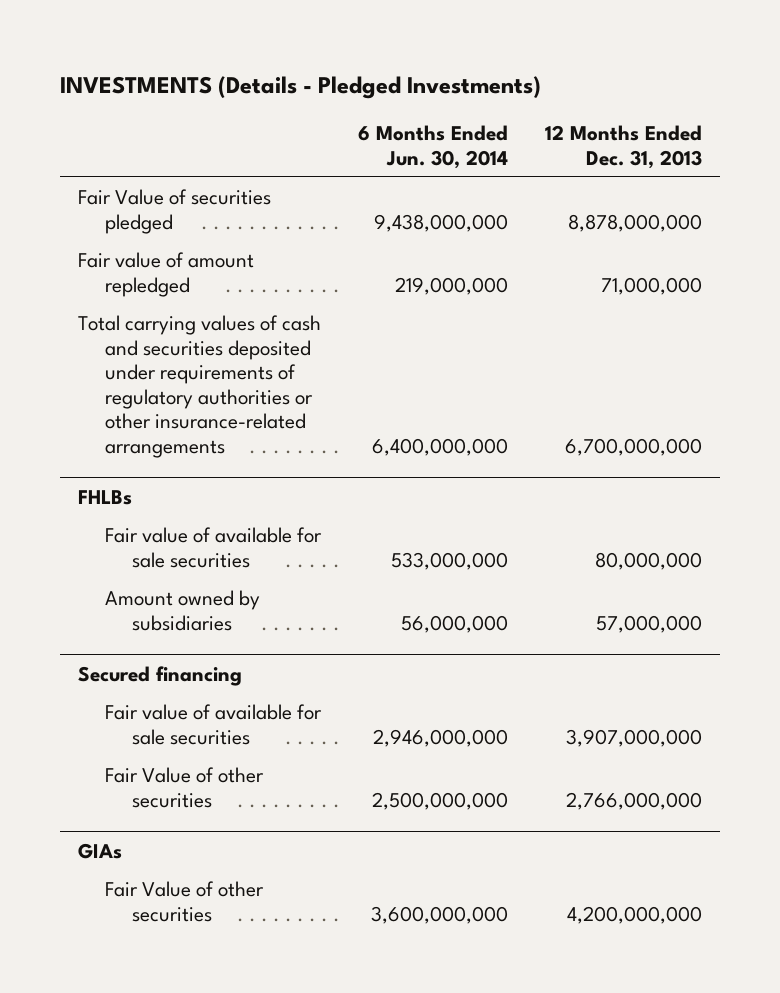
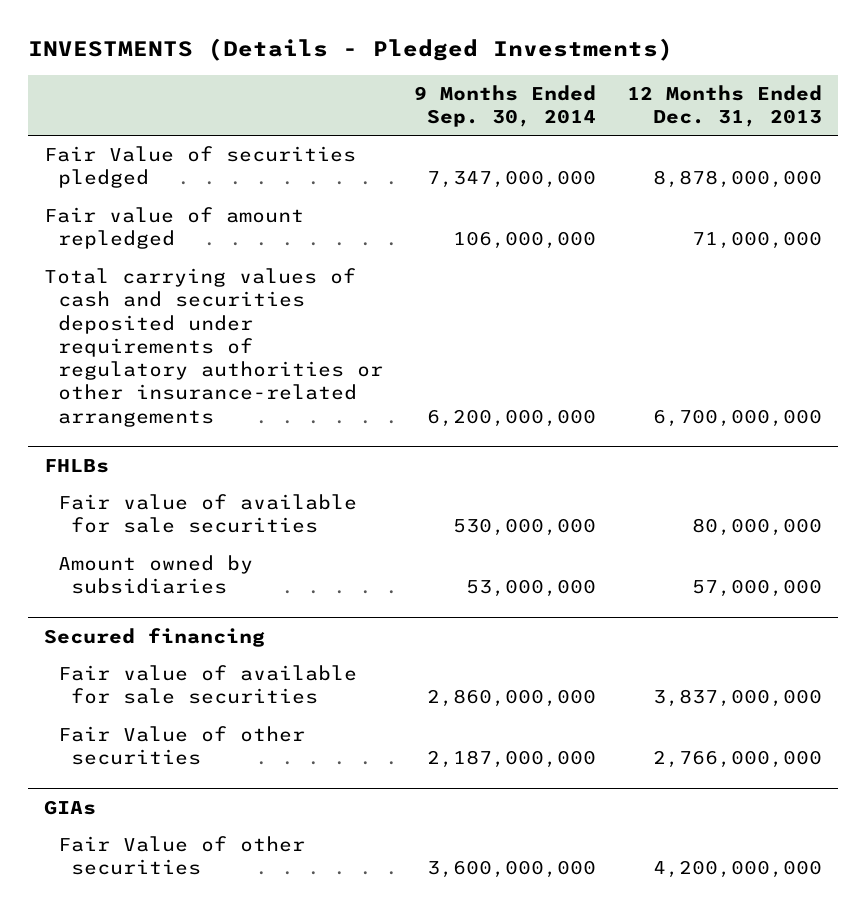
[358,125,509,169] 6 Months Ended Jun. 30, 2014 -> none
none -> [413,84,596,128] 9 Months Ended Sep. 30, 2014
[565,728,702,747] 3,907,000,000 -> [653,689,823,708] 3,837,000,000

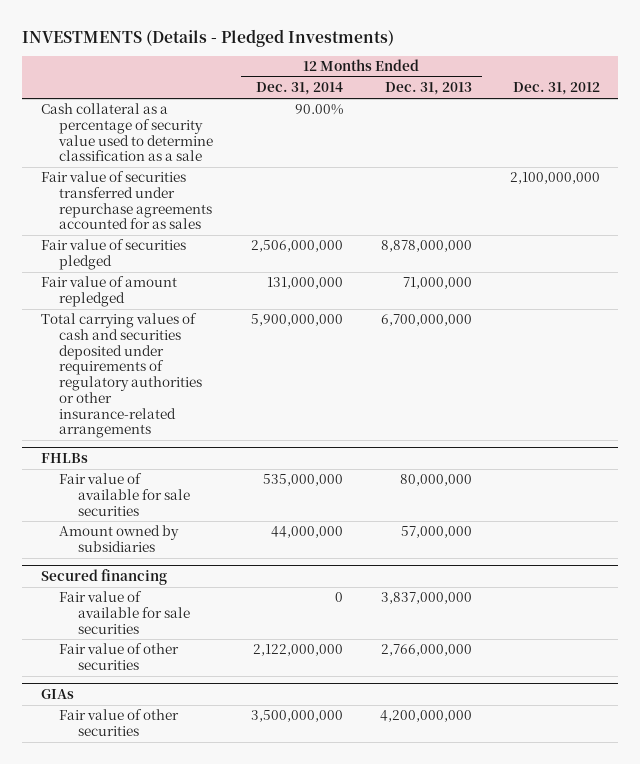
[413,84,596,128] 9 Months Ended Sep. 30, 2014 -> none
none -> [255,82,343,96] Dec. 31, 2014
none -> [512,82,600,96] Dec. 31, 2012
none -> [40,103,214,162] Cash collateral as a percentage of security value used to determine classification as a sale
none -> [40,171,213,230] Fair value of securities transferred under repurchase agreements accounted for as sales
[43,146,356,189] Fair Value of securities pledged -> [40,239,186,271] Fair value of securities pledged
[57,726,305,766] Fair Value of other securities -> [59,643,180,671] Fair value of other securities
[57,836,305,876] Fair Value of other securities -> [59,709,180,737] Fair value of other securities

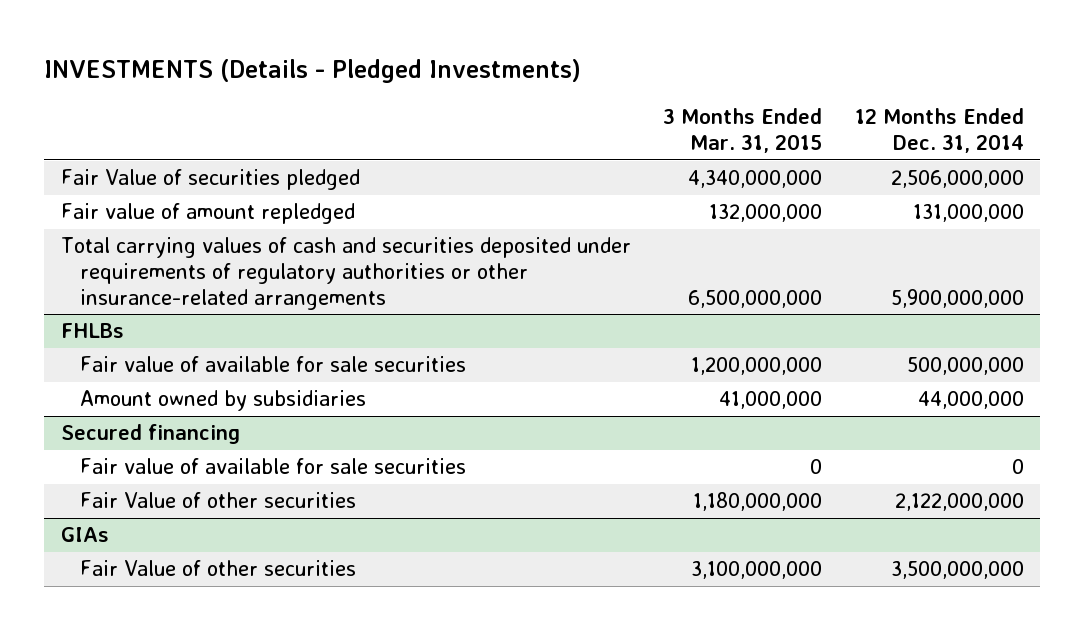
[385,82,473,96] Dec. 31, 2013 -> none
[512,82,600,96] Dec. 31, 2012 -> none
none -> [663,108,823,154] 3 Months Ended Mar. 31, 2015
[40,103,214,162] Cash collateral as a percentage of security value used to determine classification as a sale -> none
[40,171,213,230] Fair value of securities transferred under repurchase agreements accounted for as sales -> none
[40,239,186,271] Fair value of securities pledged -> [60,169,360,191] Fair Value of securities pledged
[262,474,343,487] 535,000,000 -> [906,357,1024,376] 500,000,000
[59,643,180,671] Fair value of other securities -> [79,492,356,509] Fair Value of other securities
[59,709,180,737] Fair value of other securities -> [79,560,356,577] Fair Value of other securities

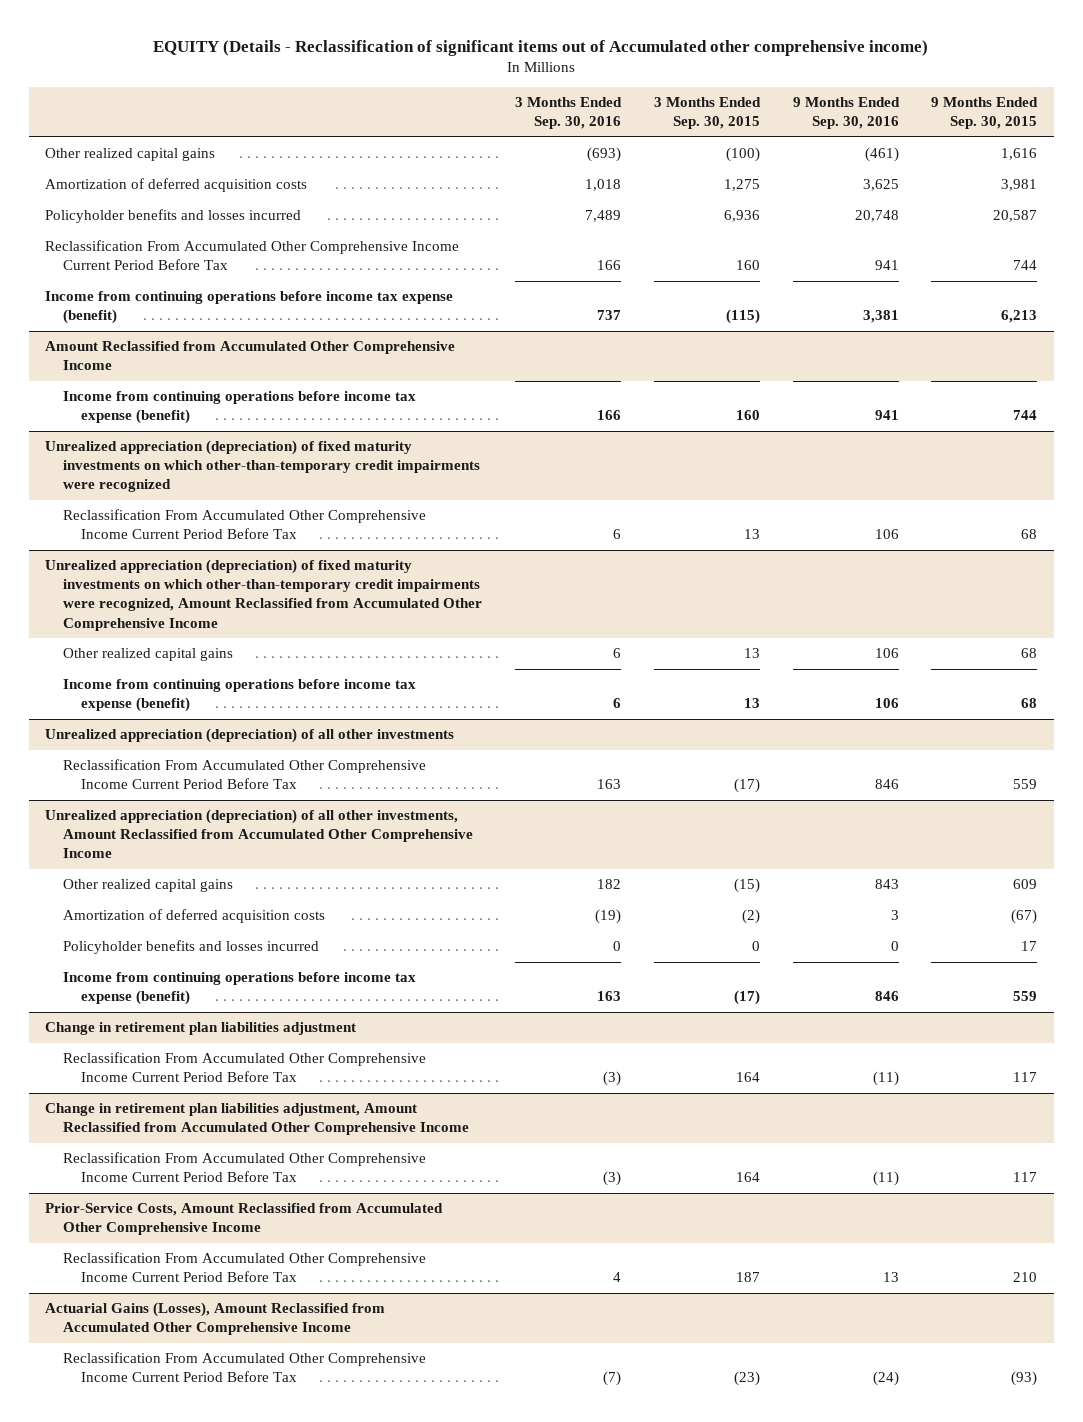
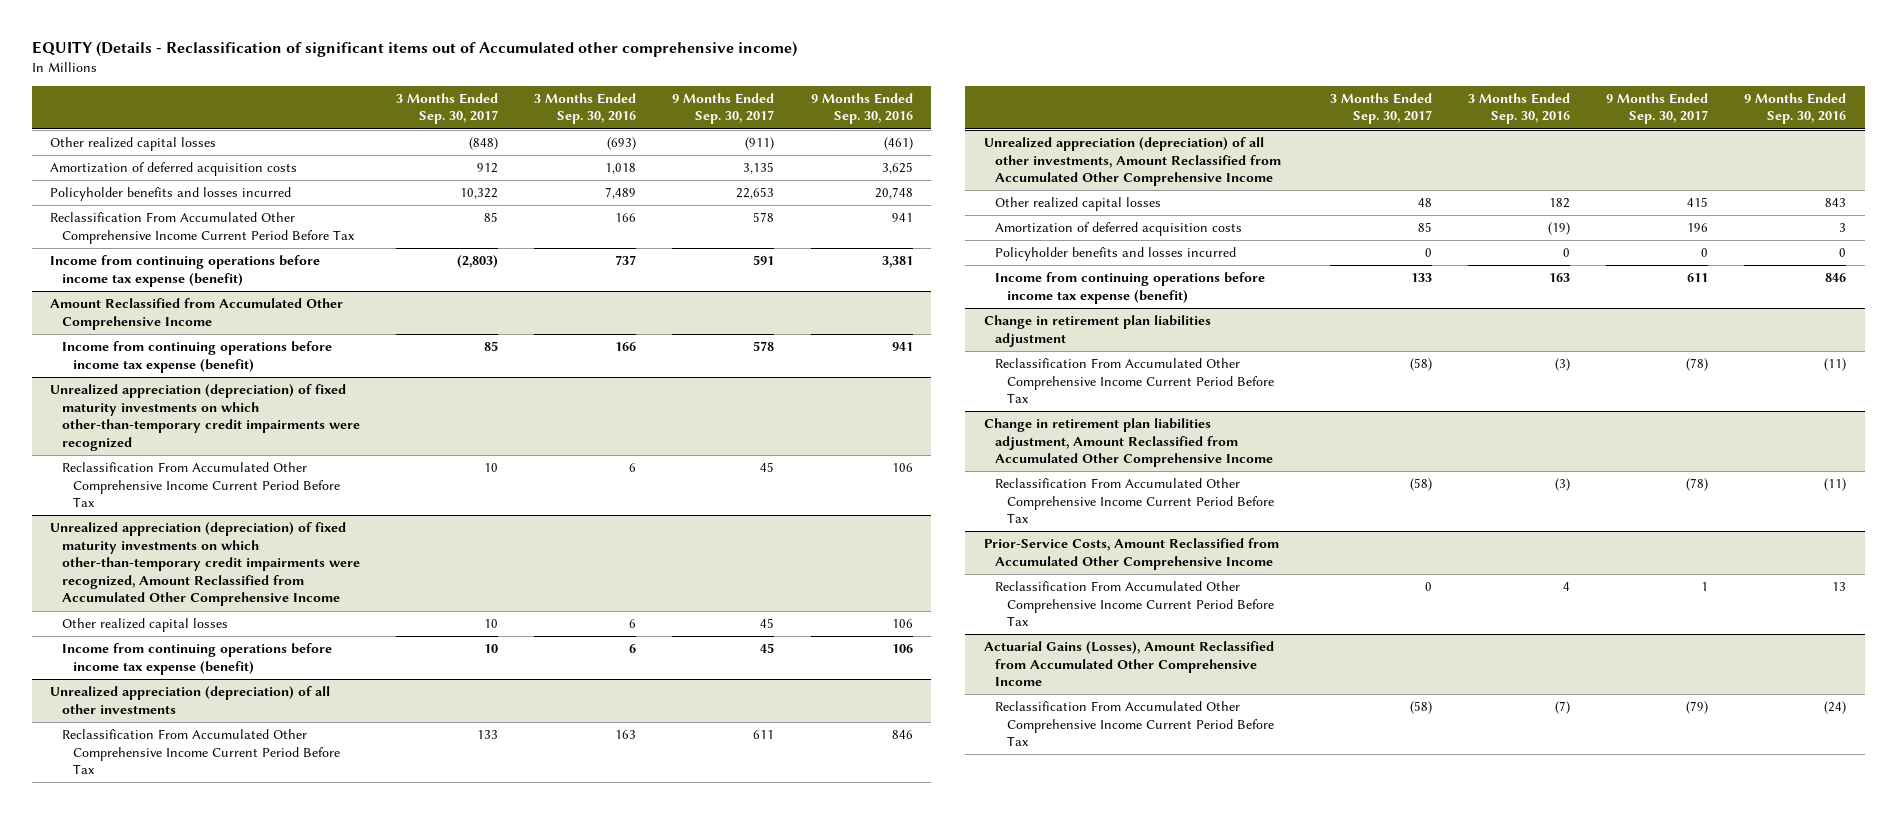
[653,97,761,130] 3 Months Ended Sep. 30, 2015 -> none
[931,97,1039,130] 9 Months Ended Sep. 30, 2015 -> none
none -> [395,92,498,125] 3 Months Ended Sep. 30, 2017
none -> [672,92,775,125] 9 Months Ended Sep. 30, 2017
[45,148,216,162] Other realized capital gains -> [49,137,216,152] Other realized capital losses
[63,648,234,662] Other realized capital gains -> [61,618,228,633] Other realized capital losses
[63,879,234,893] Other realized capital gains -> [995,197,1162,212] Other realized capital losses

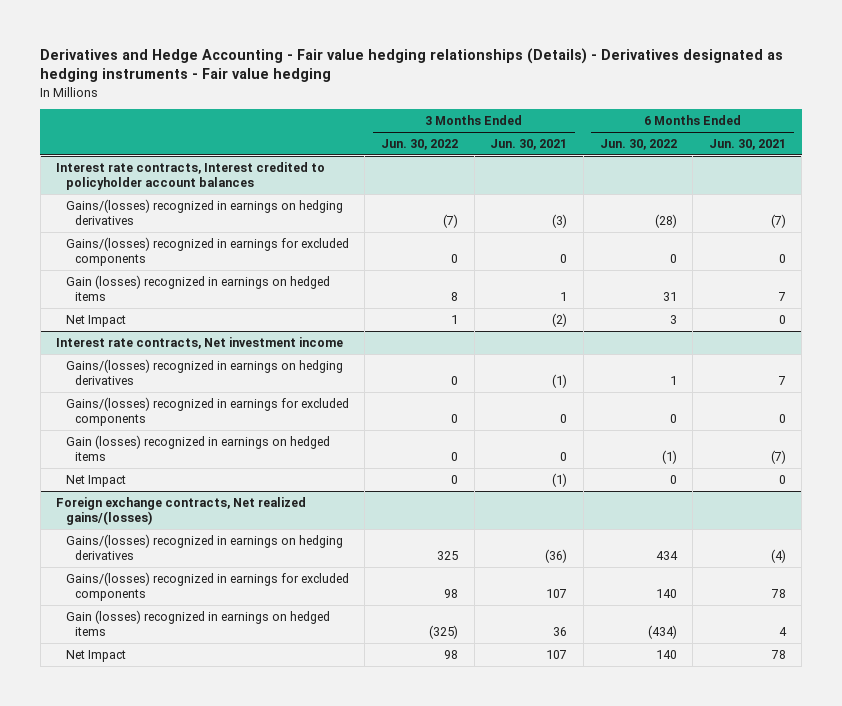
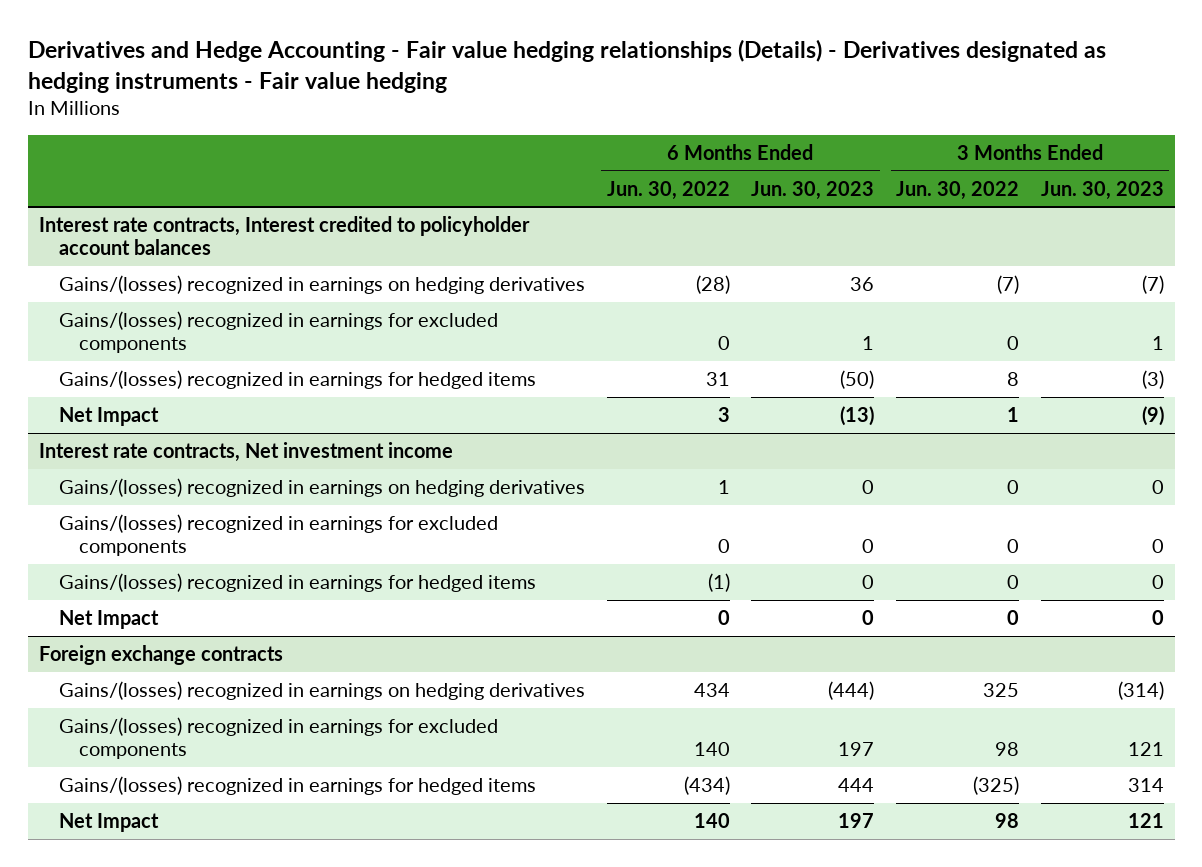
[490,139,568,151] Jun. 30, 2021 -> none
[708,139,786,151] Jun. 30, 2021 -> none
none -> [751,180,875,200] Jun. 30, 2023
none -> [1040,180,1164,200] Jun. 30, 2023
[65,274,330,301] Gain (losses) recognized in earnings on hedged items -> [58,370,536,390] Gains/(losses) recognized in earnings for hedged items
[65,434,330,461] Gain (losses) recognized in earnings on hedged items -> [58,573,536,593] Gains/(losses) recognized in earnings for hedged items
[56,496,307,525] Foreign exchange contracts, Net realized gains/(losses) -> none
none -> [38,645,283,666] Foreign exchange contracts
[65,609,330,636] Gain (losses) recognized in earnings on hedged items -> [58,776,536,796] Gains/(losses) recognized in earnings for hedged items

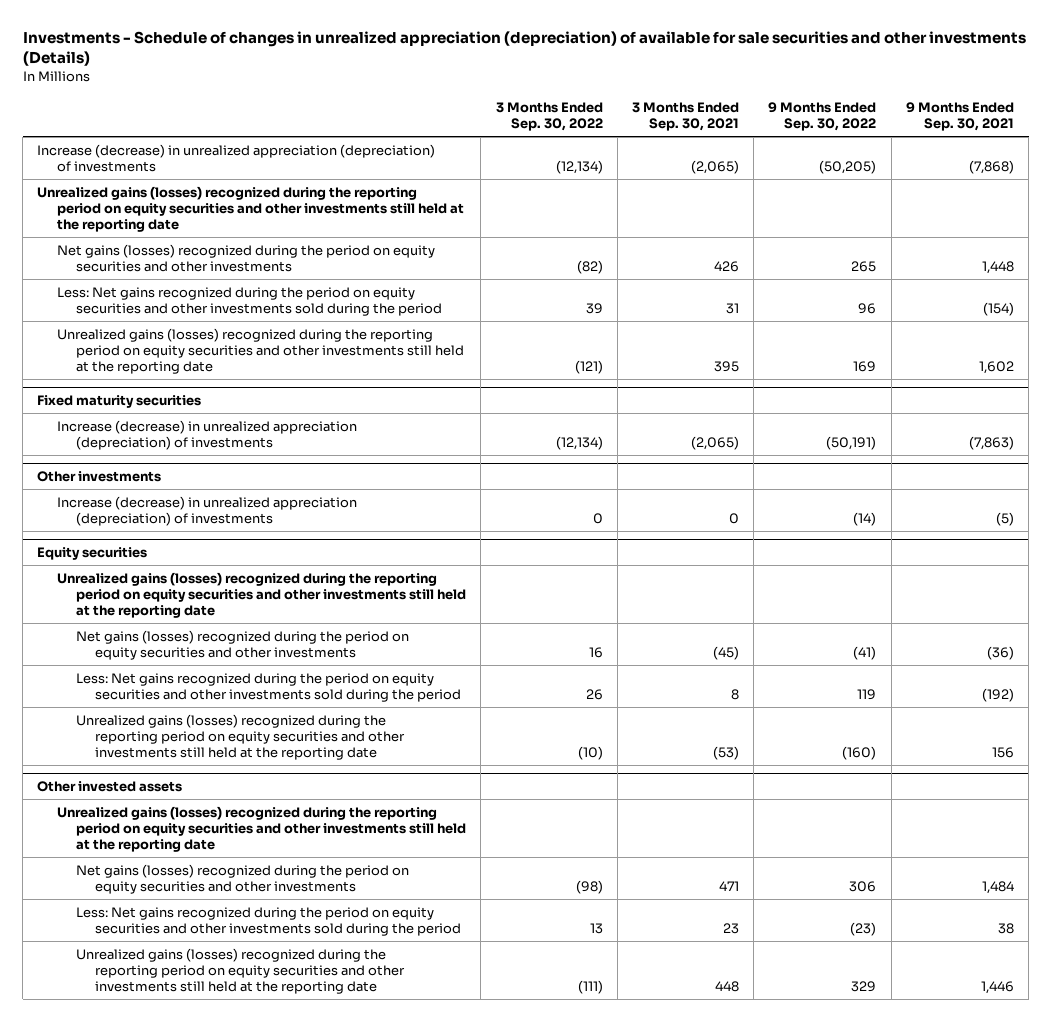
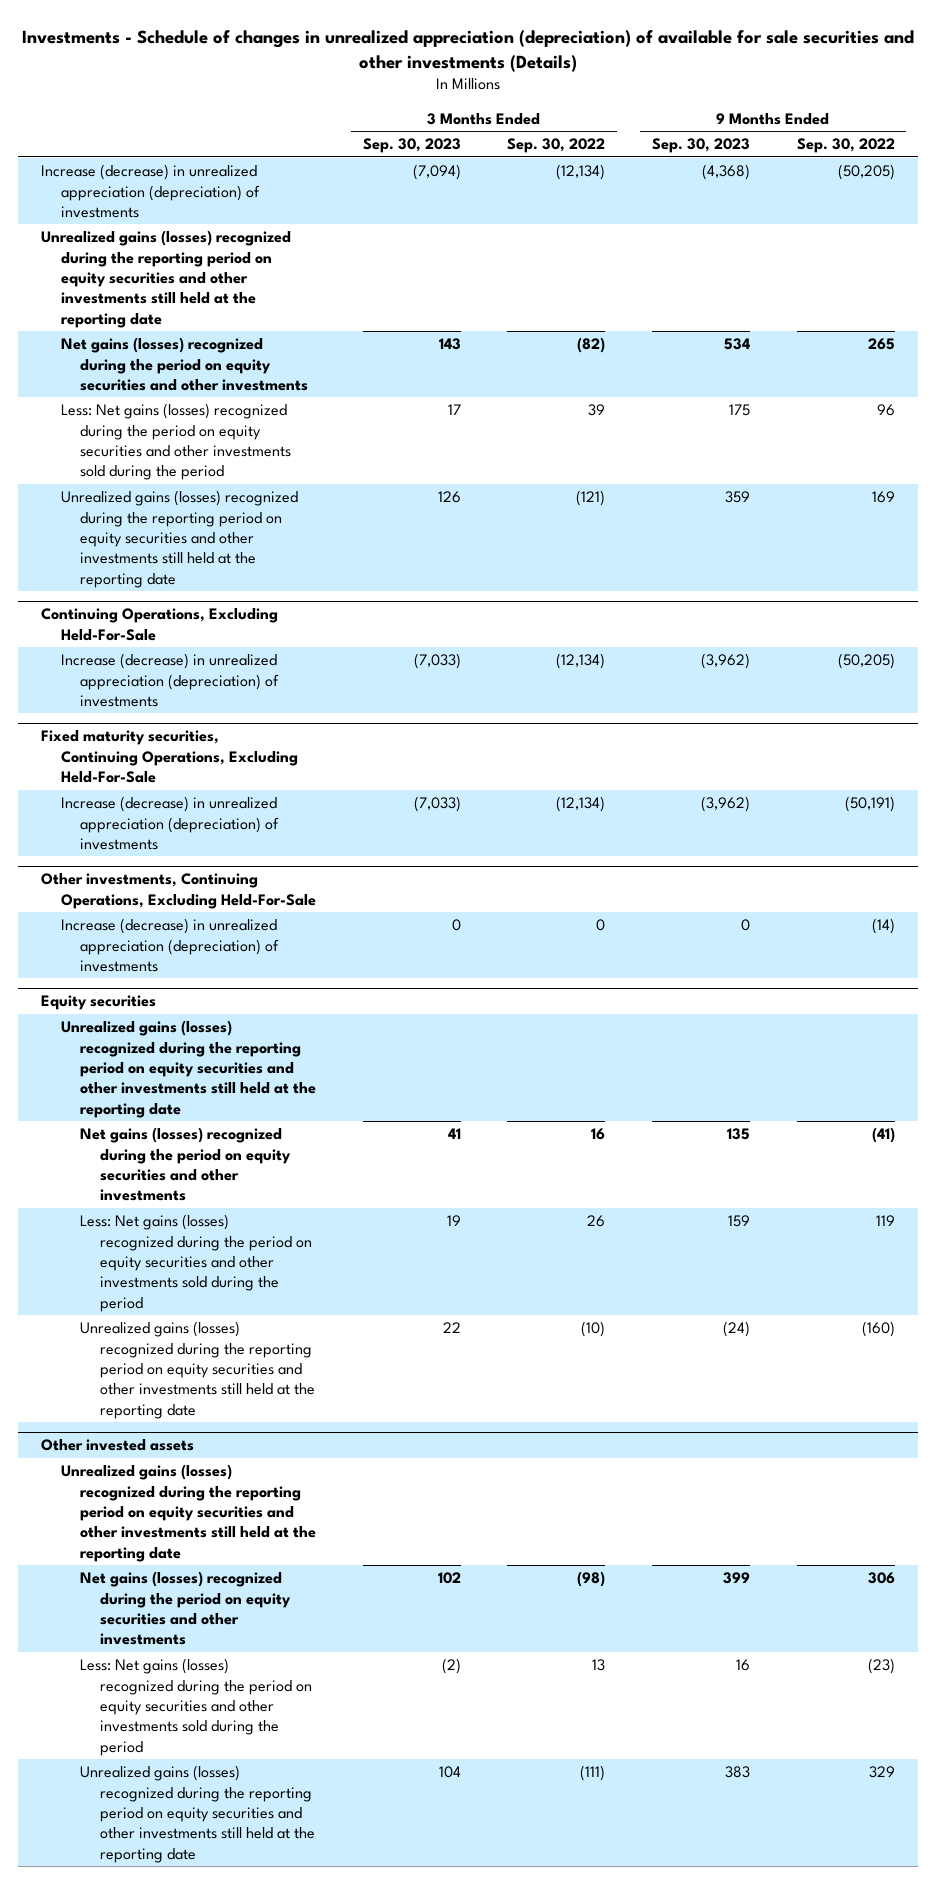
[632,101,740,131] 3 Months Ended Sep. 30, 2021 -> none
[905,101,1014,131] 9 Months Ended Sep. 30, 2021 -> none
none -> [362,138,461,154] Sep. 30, 2023
none -> [652,138,751,154] Sep. 30, 2023
[56,286,443,316] Less: Net gains recognized during the period on equity securities and other investments sold during the period -> [60,403,292,481] Less: Net gains (losses) recognized during the period on equity securities and other investments sold during the period
[37,394,202,408] Fixed maturity securities -> none
none -> [41,608,279,641] Continuing Operations, Excluding Held-For-Sale
none -> [60,653,280,707] Increase (decrease) in unrealized appreciation (depreciation) of investments
none -> [41,730,298,784] Fixed maturity securities, Continuing Operations, Excluding Held-For-Sale
[37,470,162,482] Other investments -> none
none -> [41,873,316,909] Other investments, Continuing Operations, Excluding Held-For-Sale
[76,672,462,702] Less: Net gains recognized during the period on equity securities and other investments sold during the period -> [80,1214,312,1312] Less: Net gains (losses) recognized during the period on equity securities and other investments sold during the period
[76,906,462,936] Less: Net gains recognized during the period on equity securities and other investments sold during the period -> [80,1658,312,1756] Less: Net gains (losses) recognized during the period on equity securities and other investments sold during the period

